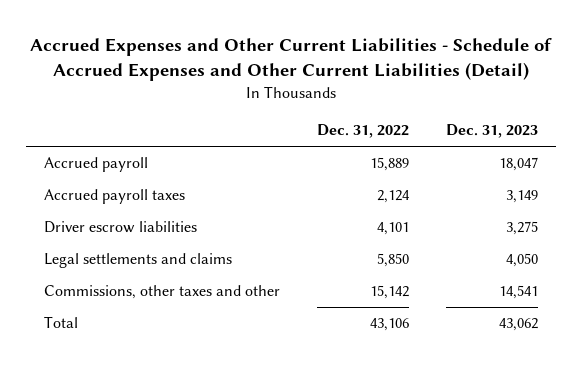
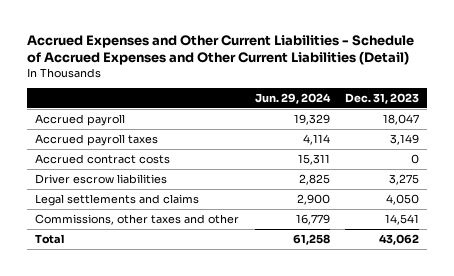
[317,124,410,139] Dec. 31, 2022 -> none
none -> [254,93,331,105] Jun. 29, 2024
none -> [34,153,170,164] Accrued contract costs

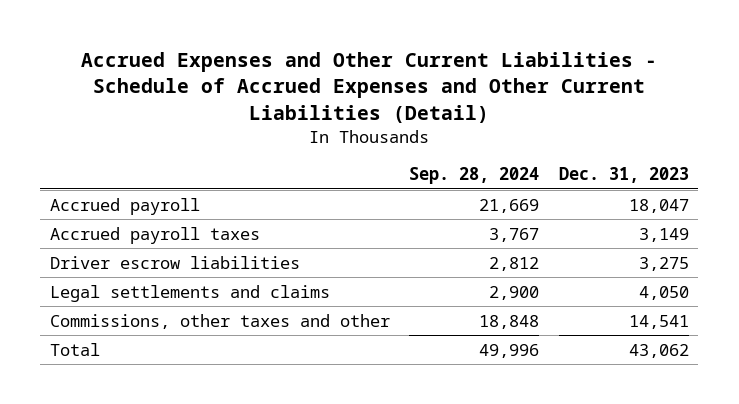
[254,93,331,105] Jun. 29, 2024 -> none
none -> [409,167,540,185] Sep. 28, 2024
[34,153,170,164] Accrued contract costs -> none

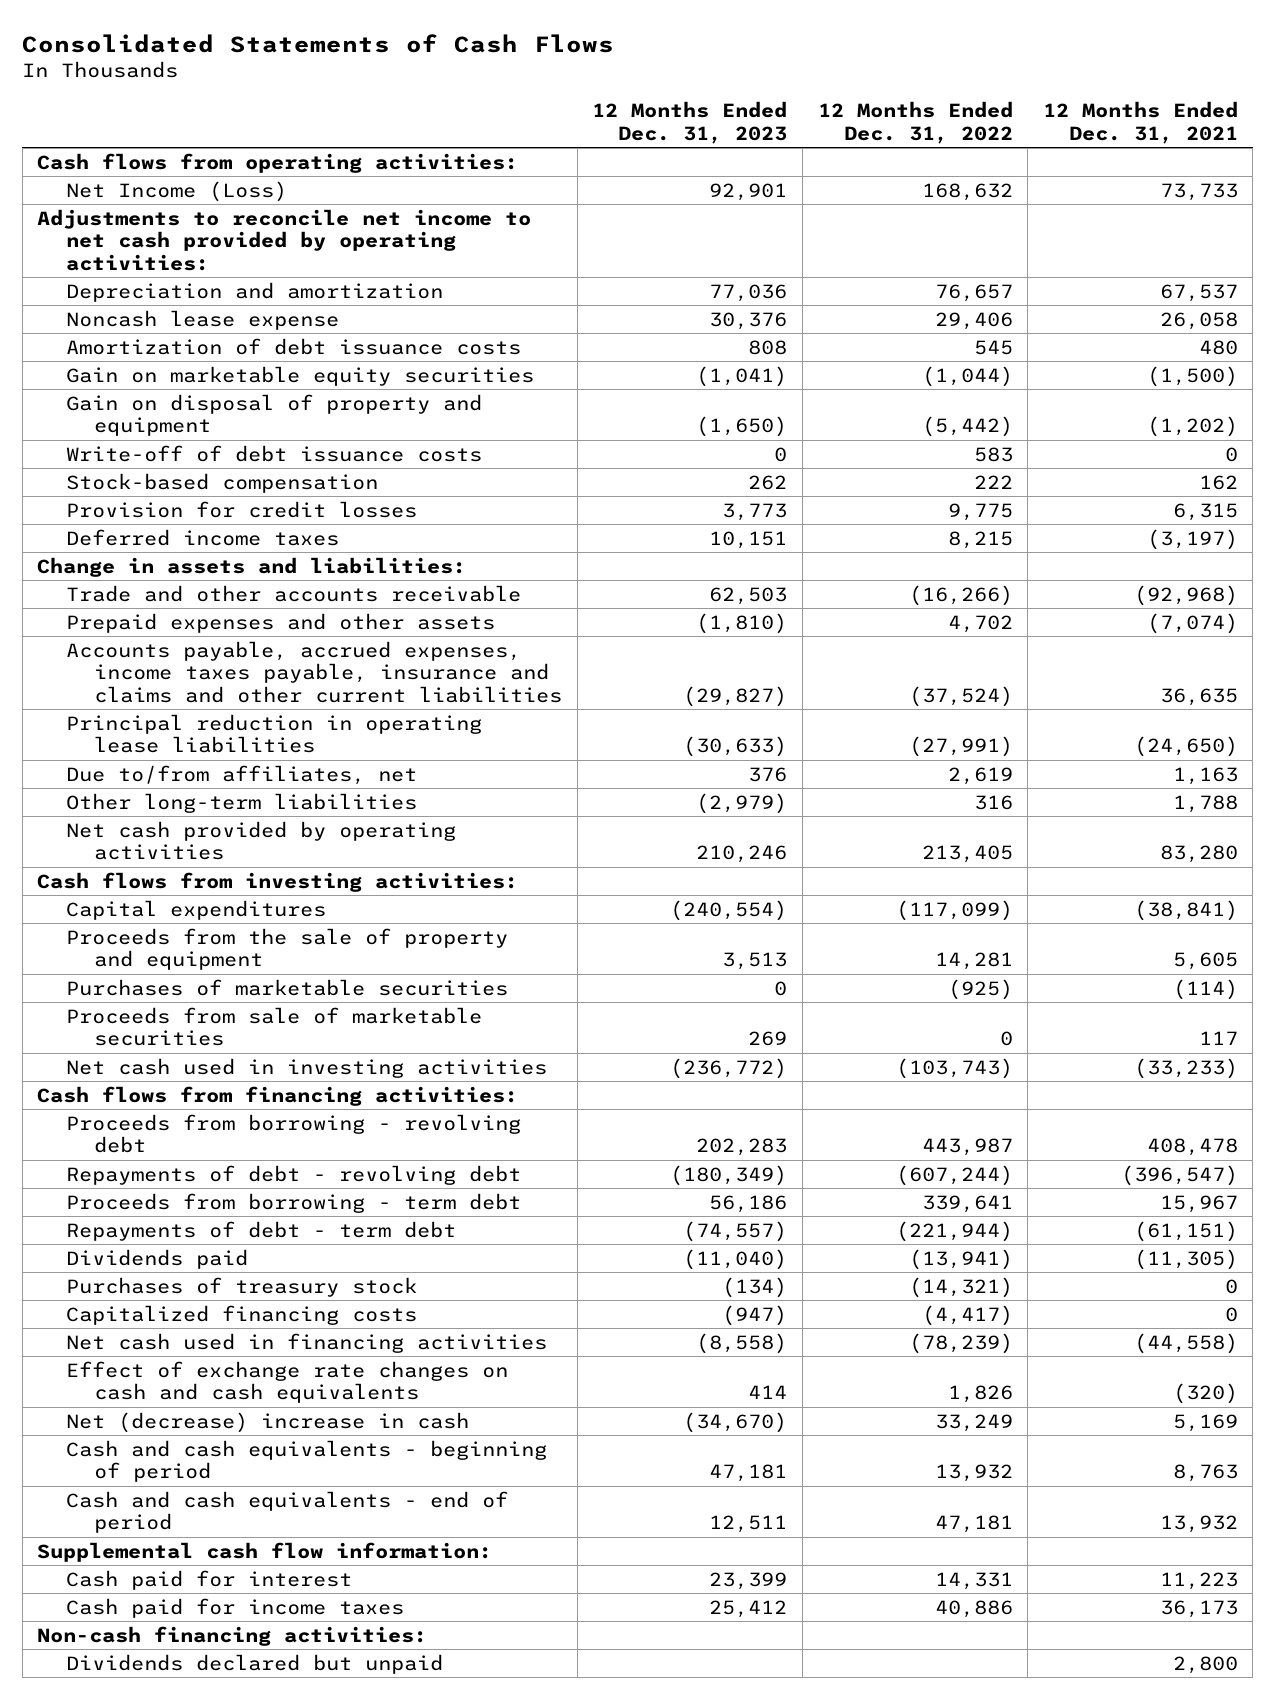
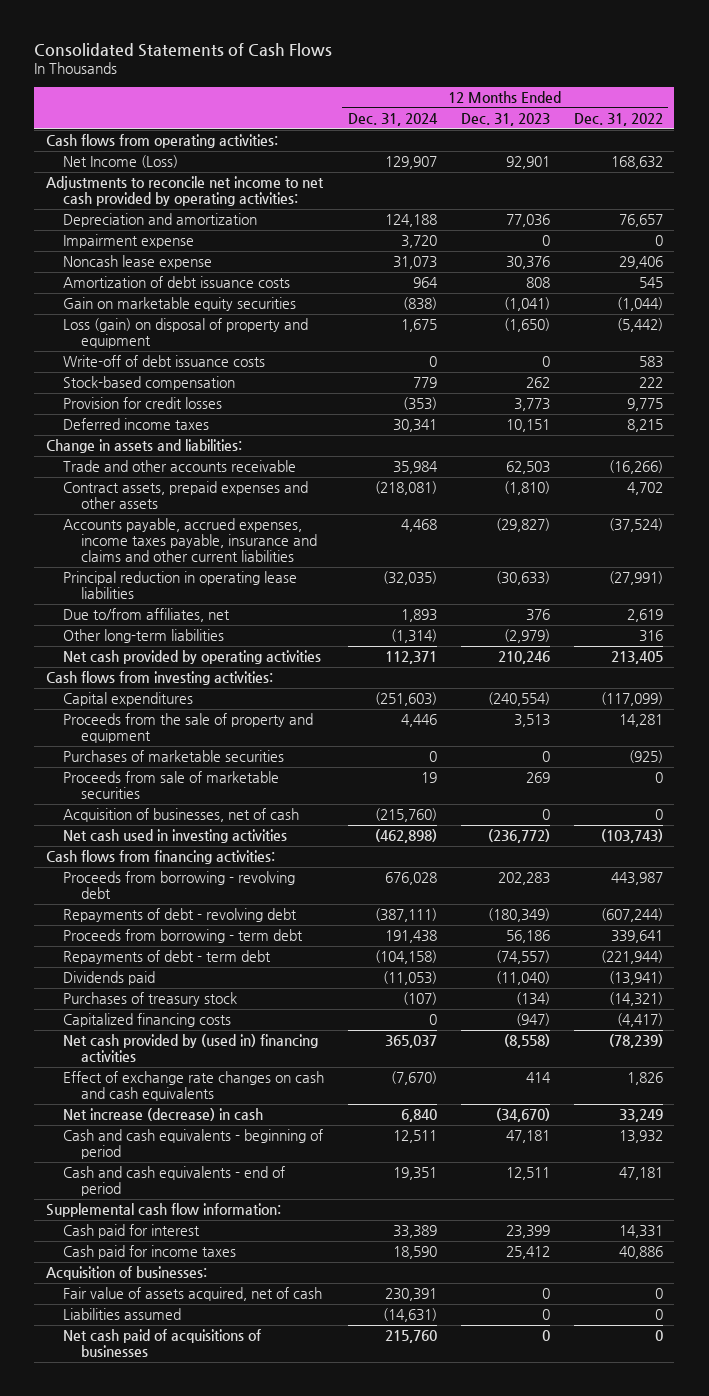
[1042,101,1238,144] 12 Months Ended Dec. 31, 2021 -> none
none -> [348,112,439,126] Dec. 31, 2024
none -> [63,234,195,249] Impairment expense
[65,393,482,437] Gain on disposal of property and equipment -> [63,318,309,349] Loss (gain) on disposal of property and equipment
[65,612,495,633] Prepaid expenses and other assets -> [63,481,309,510] Contract assets, prepaid expenses and other assets
none -> [63,808,300,823] Acquisition of businesses, net of cash
[65,1332,547,1353] Net cash used in financing activities -> [63,1034,319,1063] Net cash provided by (used in) financing activities
[65,1411,469,1433] Net (decrease) increase in cash -> [63,1108,264,1122] Net increase (decrease) in cash
[37,1625,428,1646] Non-cash financing activities: -> none
[65,1653,443,1674] Dividends declared but unpaid -> none
none -> [45,1266,207,1281] Acquisition of businesses:
none -> [63,1287,323,1302] Fair value of assets acquired, net of cash
none -> [63,1308,182,1321] Liabilities assumed
none -> [63,1329,262,1358] Net cash paid of acquisitions of businesses

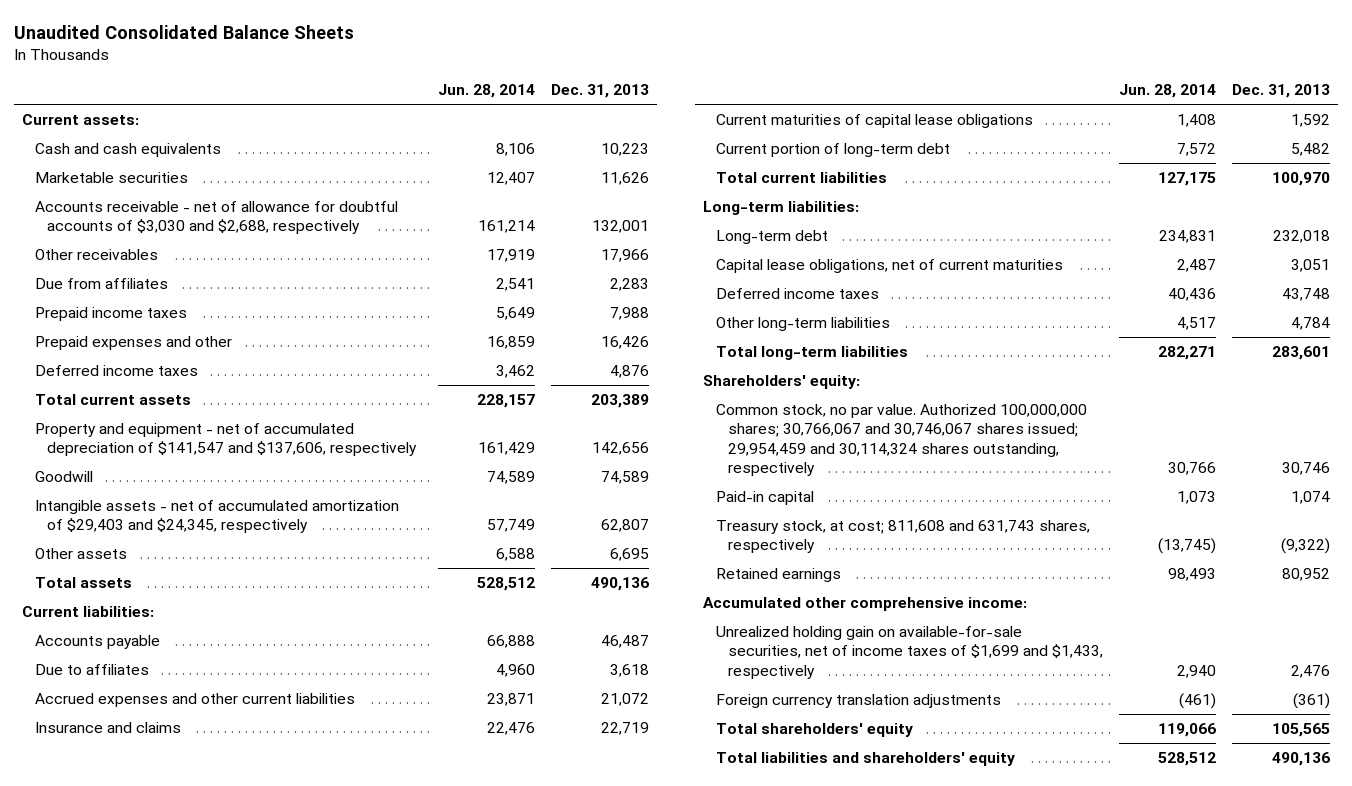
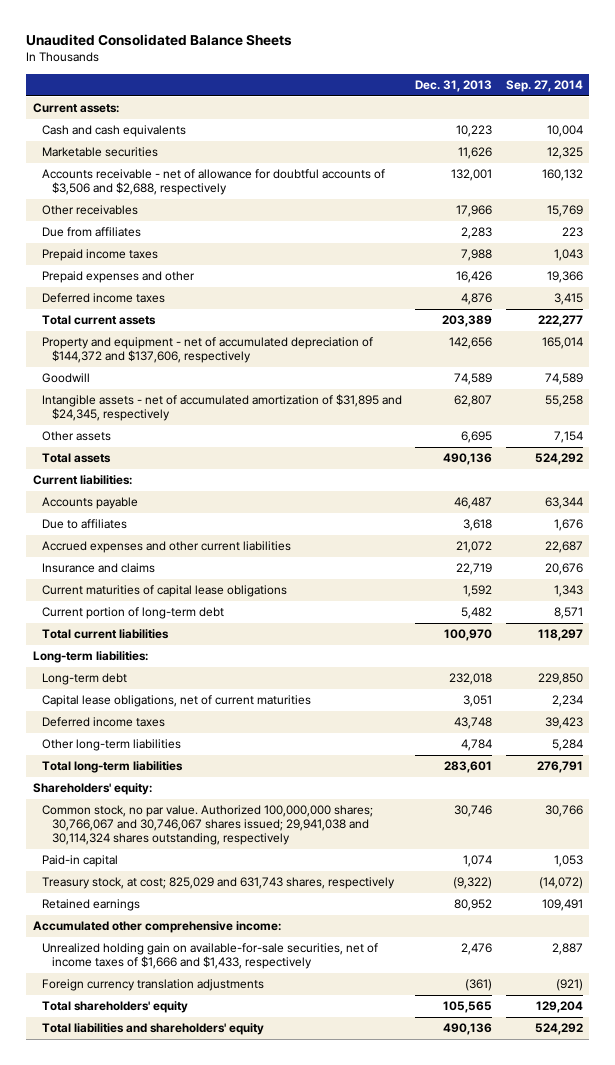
[438,84,536,99] Jun. 28, 2014 -> none
none -> [505,79,583,92] Sep. 27, 2014
[34,201,398,235] Accounts receivable - net of allowance for doubtful accounts of $3,030 and $2,688, respectively -> [42,169,386,196] Accounts receivable - net of allowance for doubtful accounts of $3,506 and $2,688, respectively
[34,423,418,457] Property and equipment - net of accumulated depreciation of $141,547 and $137,606, respectively -> [42,337,374,364] Property and equipment - net of accumulated depreciation of $144,372 and $137,606, respectively
[34,500,399,534] Intangible assets - net of accumulated amortization of $29,403 and $24,345, respectively -> [42,394,403,422] Intangible assets - net of accumulated amortization of $31,895 and $24,345, respectively
[715,404,1087,477] Common stock, no par value. Authorized 100,000,000 shares; 30,766,067 and 30,746,067 shares issued; 29,954,459 and 30,114,324 shares outstanding, respectively -> [42,805,374,846] Common stock, no par value. Authorized 100,000,000 shares; 30,766,067 and 30,746,067 shares issued; 29,941,038 and 30,114,324 shares outstanding, respectively
[715,520,1090,554] Treasury stock, at cost; 811,608 and 631,743 shares, respectively -> [42,877,396,890] Treasury stock, at cost; 825,029 and 631,743 shares, respectively
[715,626,1104,679] Unrealized holding gain on available-for-sale securities, net of income taxes of $1,699 and $1,433, respectively -> [42,943,379,970] Unrealized holding gain on available-for-sale securities, net of income taxes of $1,666 and $1,433, respectively

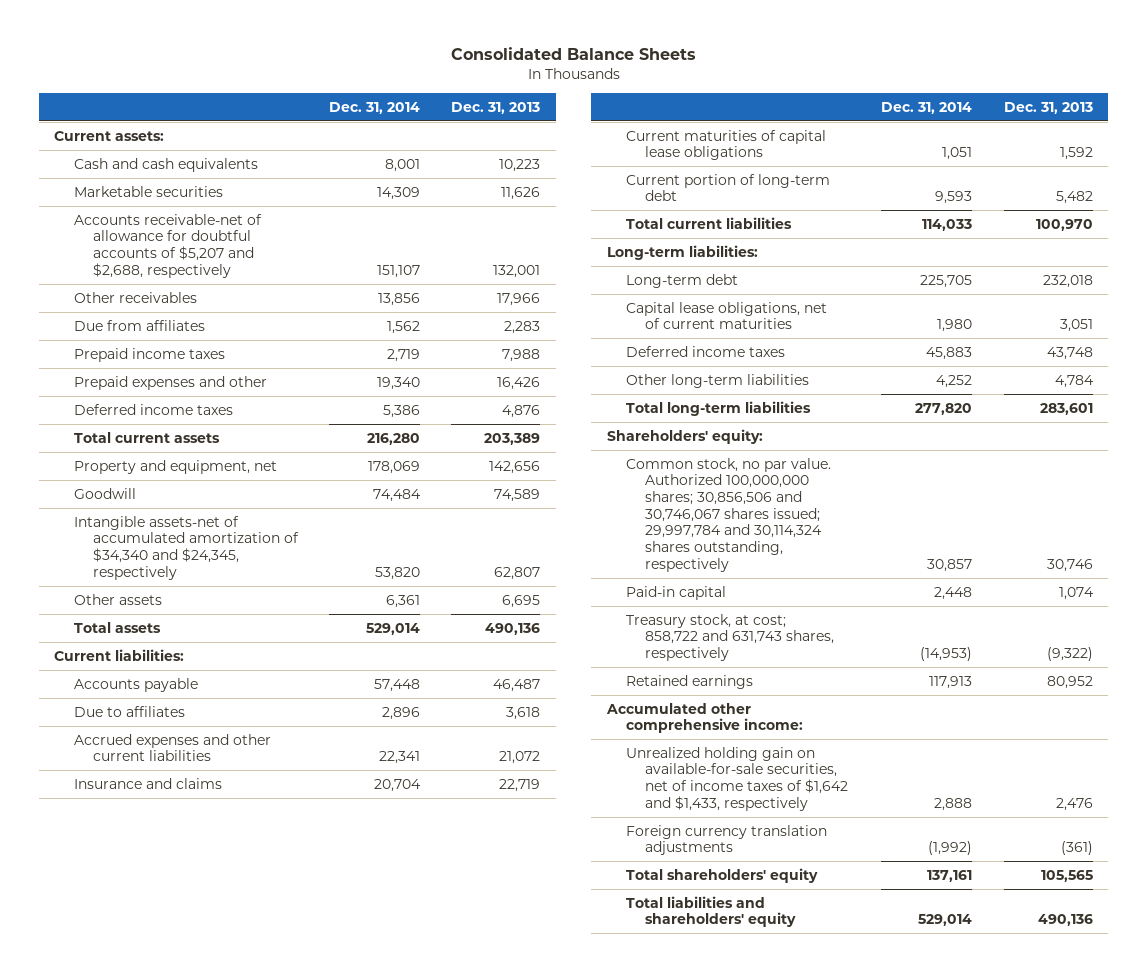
[26,33,293,46] Unaudited Consolidated Balance Sheets -> [450,47,696,61] Consolidated Balance Sheets
[505,79,583,92] Sep. 27, 2014 -> none
none -> [329,101,421,114] Dec. 31, 2014
[42,169,386,196] Accounts receivable - net of allowance for doubtful accounts of $3,506 and $2,688, respectively -> [73,213,262,278] Accounts receivable-net of allowance for doubtful accounts of $5,207 and $2,688, respectively
[42,337,374,364] Property and equipment - net of accumulated depreciation of $144,372 and $137,606, respectively -> [73,459,277,474] Property and equipment, net
[42,394,403,422] Intangible assets - net of accumulated amortization of $31,895 and $24,345, respectively -> [73,515,299,580] Intangible assets-net of accumulated amortization of $34,340 and $24,345, respectively
[42,805,374,846] Common stock, no par value. Authorized 100,000,000 shares; 30,766,067 and 30,746,067 shares issued; 29,941,038 and 30,114,324 shares outstanding, respectively -> [625,457,831,572] Common stock, no par value. Authorized 100,000,000 shares; 30,856,506 and 30,746,067 shares issued; 29,997,784 and 30,114,324 shares outstanding, respectively
[42,877,396,890] Treasury stock, at cost; 825,029 and 631,743 shares, respectively -> [625,613,835,662] Treasury stock, at cost; 858,722 and 631,743 shares, respectively
[42,943,379,970] Unrealized holding gain on available-for-sale securities, net of income taxes of $1,666 and $1,433, respectively -> [625,746,849,811] Unrealized holding gain on available-for-sale securities, net of income taxes of $1,642 and $1,433, respectively

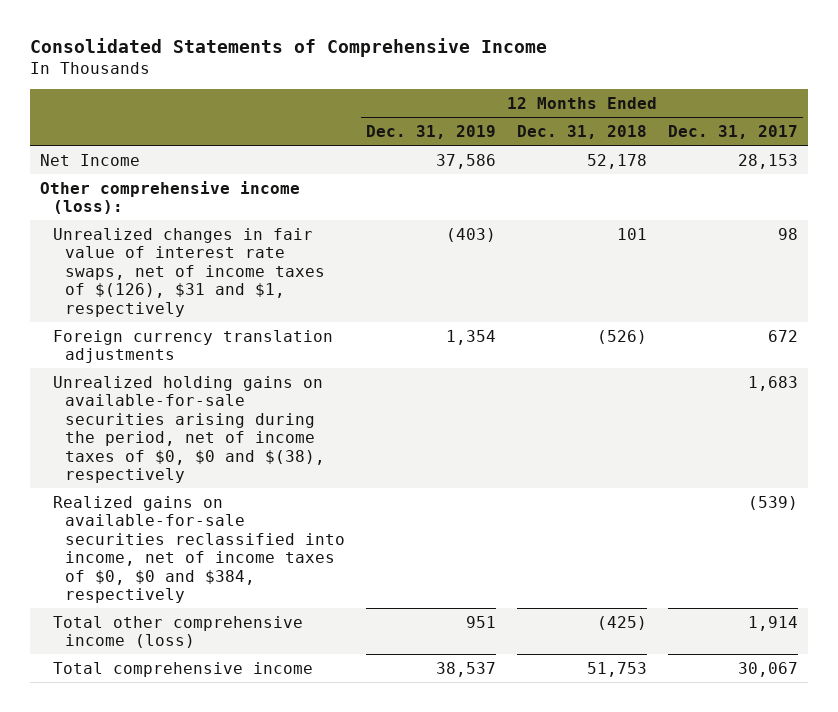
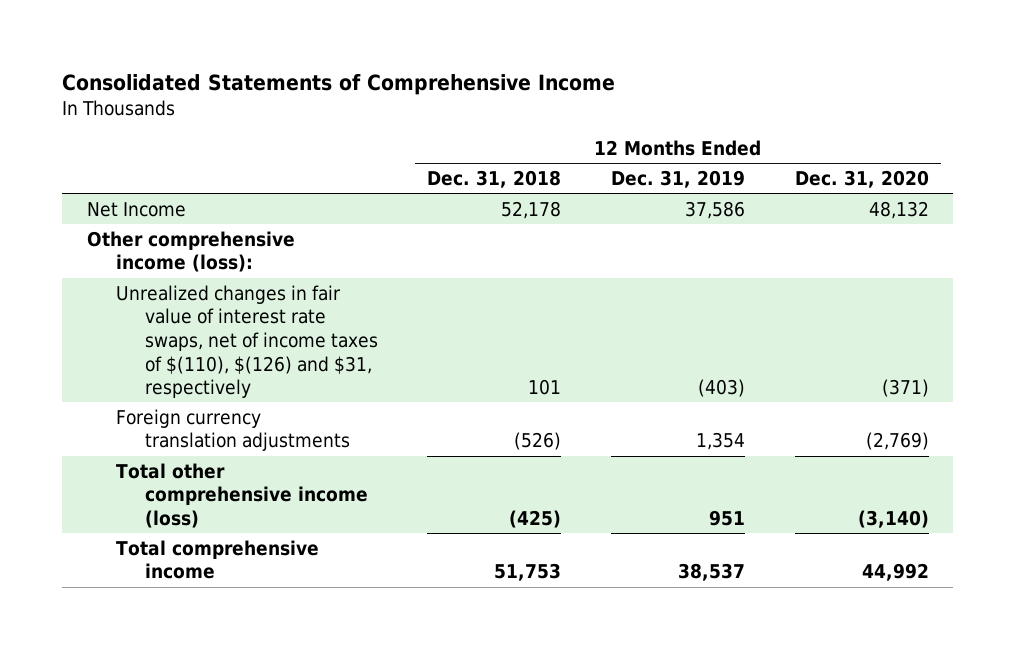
[667,124,798,139] Dec. 31, 2017 -> none
none -> [794,169,929,188] Dec. 31, 2020
[52,227,326,317] Unrealized changes in fair value of interest rate swaps, net of income taxes of $(126), $31 and $1, respectively -> [115,284,378,399] Unrealized changes in fair value of interest rate swaps, net of income taxes of $(110), $(126) and $31, respectively
[52,375,326,484] Unrealized holding gains on available-for-sale securities arising during the period, net of income taxes of $0, $0 and $(38), respectively -> none
[52,495,346,604] Realized gains on available-for-sale securities reclassified into income, net of income taxes of $0, $0 and $384, respectively -> none

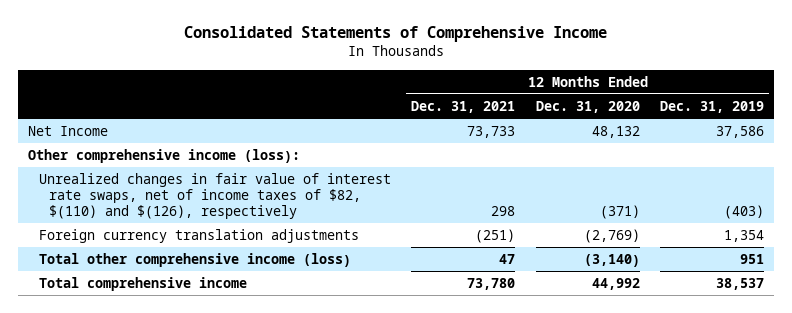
[427,169,562,188] Dec. 31, 2018 -> none
none -> [411,100,516,113] Dec. 31, 2021
[115,284,378,399] Unrealized changes in fair value of interest rate swaps, net of income taxes of $(110), $(126) and $31, respectively -> [38,172,391,219] Unrealized changes in fair value of interest rate swaps, net of income taxes of $82, $(110) and $(126), respectively

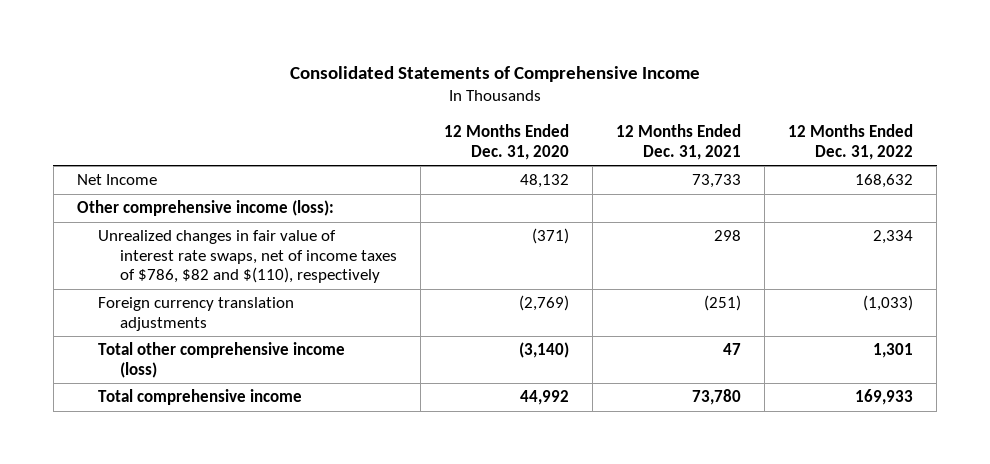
[660,100,765,113] Dec. 31, 2019 -> none
none -> [788,124,914,160] 12 Months Ended Dec. 31, 2022
[38,172,391,219] Unrealized changes in fair value of interest rate swaps, net of income taxes of $82, $(110) and $(126), respectively -> [98,230,398,284] Unrealized changes in fair value of interest rate swaps, net of income taxes of $786, $82 and $(110), respectively

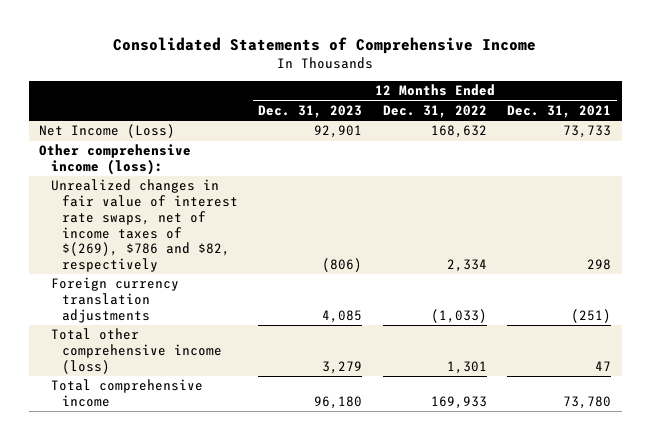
[444,124,570,160] 12 Months Ended Dec. 31, 2020 -> none
none -> [258,104,363,118] Dec. 31, 2023
[76,174,157,186] Net Income -> [39,124,176,139] Net Income (Loss)
[98,230,398,284] Unrealized changes in fair value of interest rate swaps, net of income taxes of $786, $82 and $(110), respectively -> [50,179,238,272] Unrealized changes in fair value of interest rate swaps, net of income taxes of $(269), $786 and $82, respectively

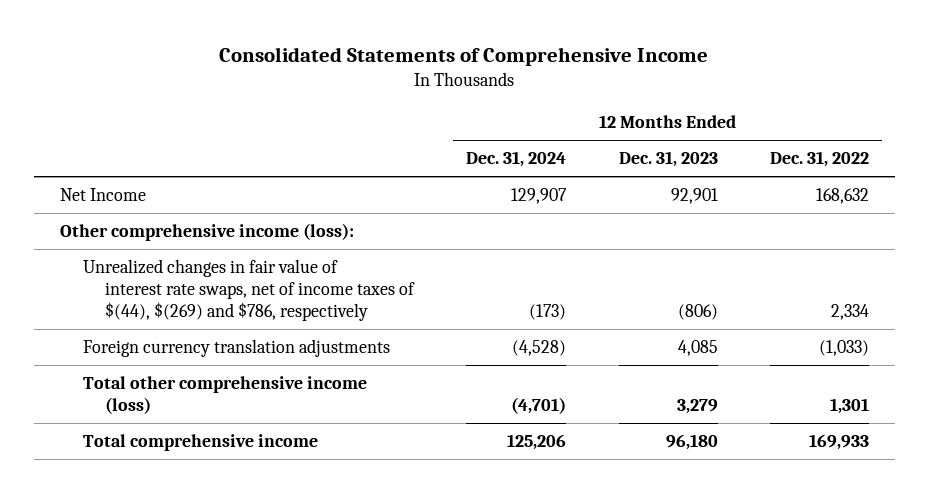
[507,104,612,118] Dec. 31, 2021 -> none
none -> [466,151,567,168] Dec. 31, 2024
[39,124,176,139] Net Income (Loss) -> [59,188,146,202] Net Income
[50,179,238,272] Unrealized changes in fair value of interest rate swaps, net of income taxes of $(269), $786 and $82, respectively -> [82,259,416,321] Unrealized changes in fair value of interest rate swaps, net of income taxes of $(44), $(269) and $786, respectively

